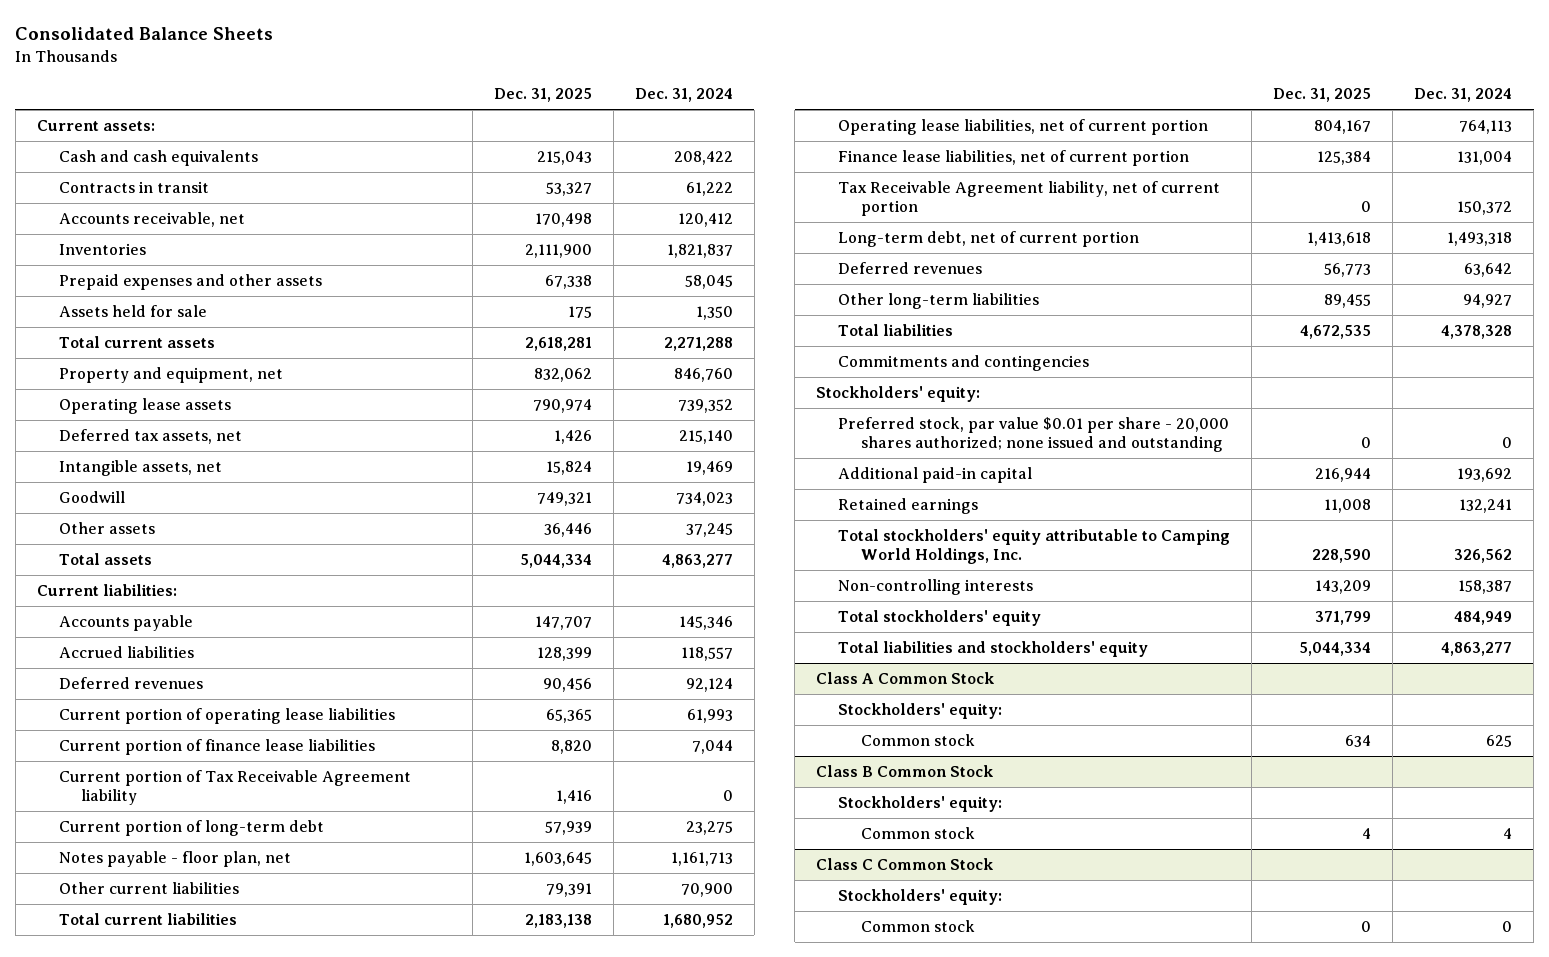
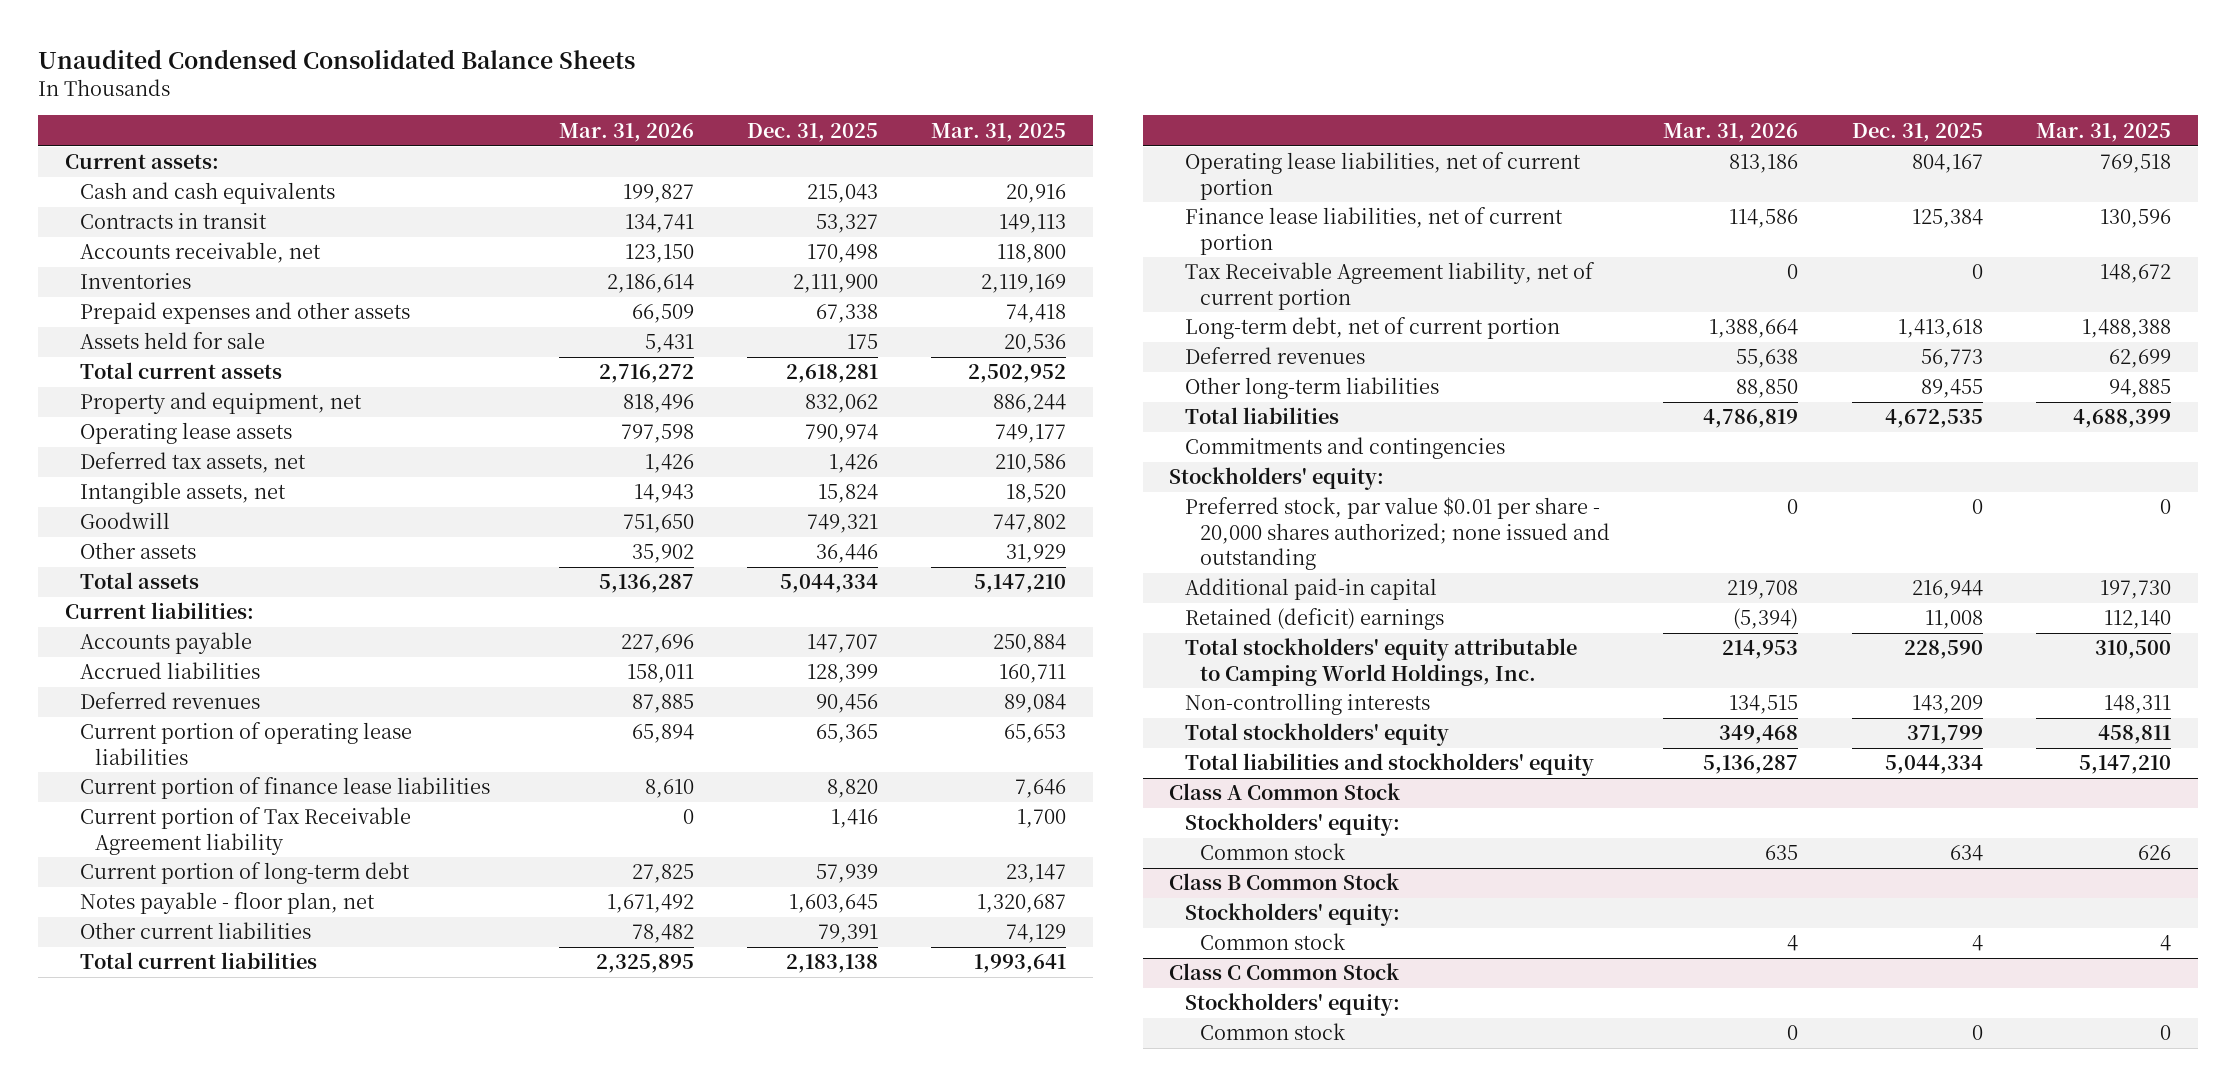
[15,27,274,41] Consolidated Balance Sheets -> [37,48,635,69] Unaudited Condensed Consolidated Balance Sheets
[634,88,733,103] Dec. 31, 2024 -> none
none -> [558,122,694,142] Mar. 31, 2026
none -> [931,122,1067,142] Mar. 31, 2025
[838,498,979,515] Retained earnings -> [1184,608,1444,631] Retained (deficit) earnings

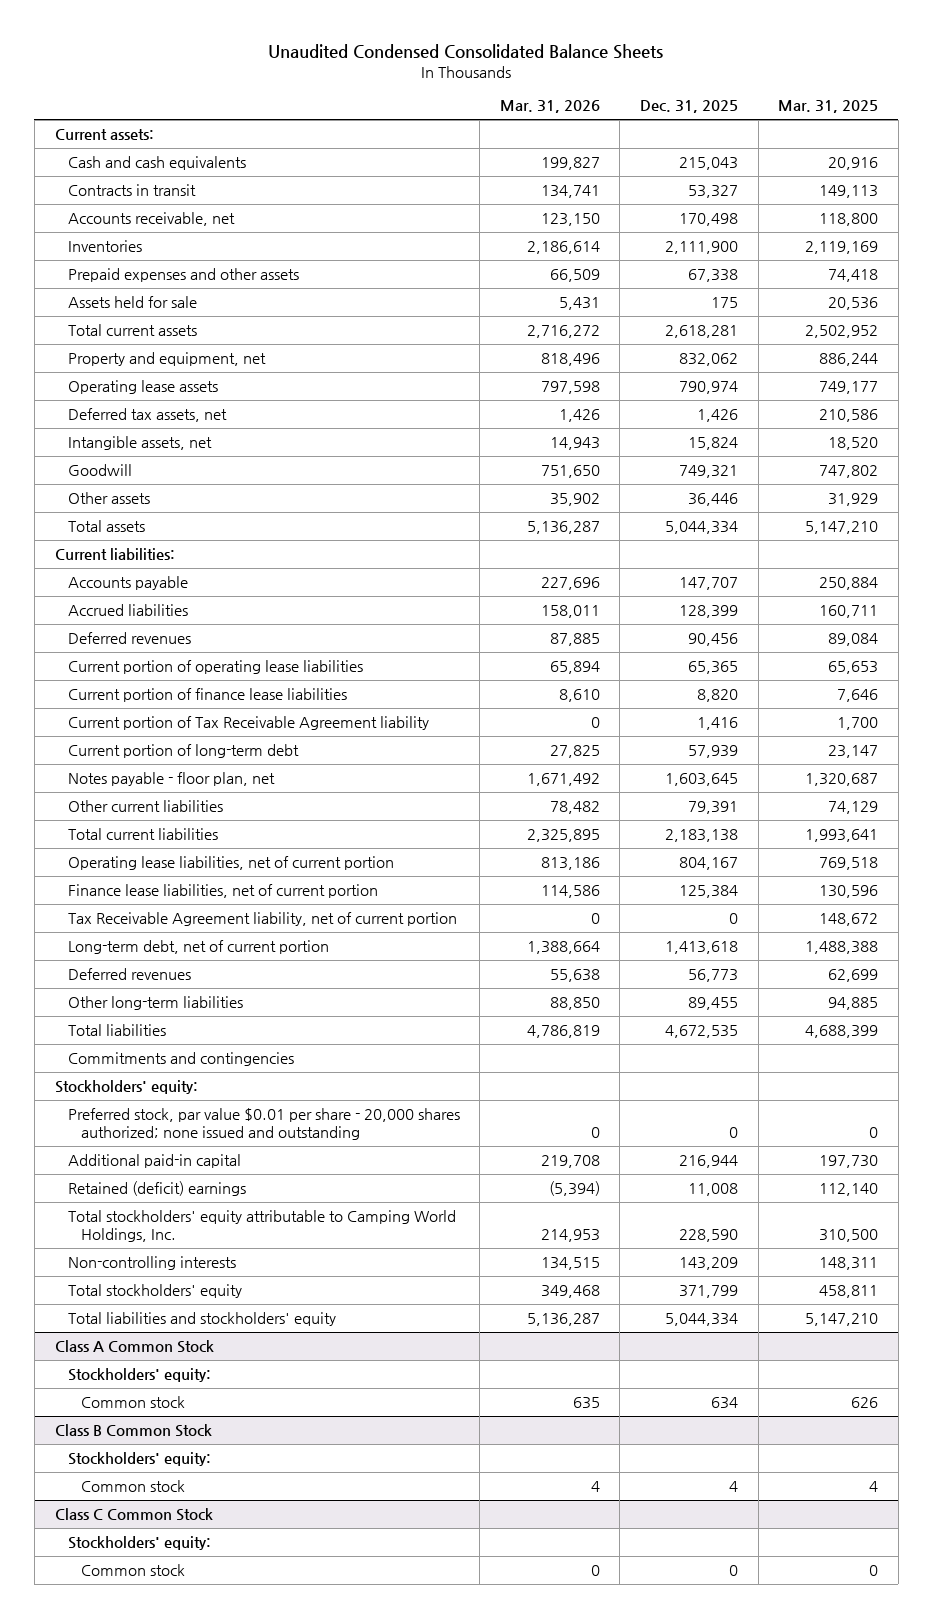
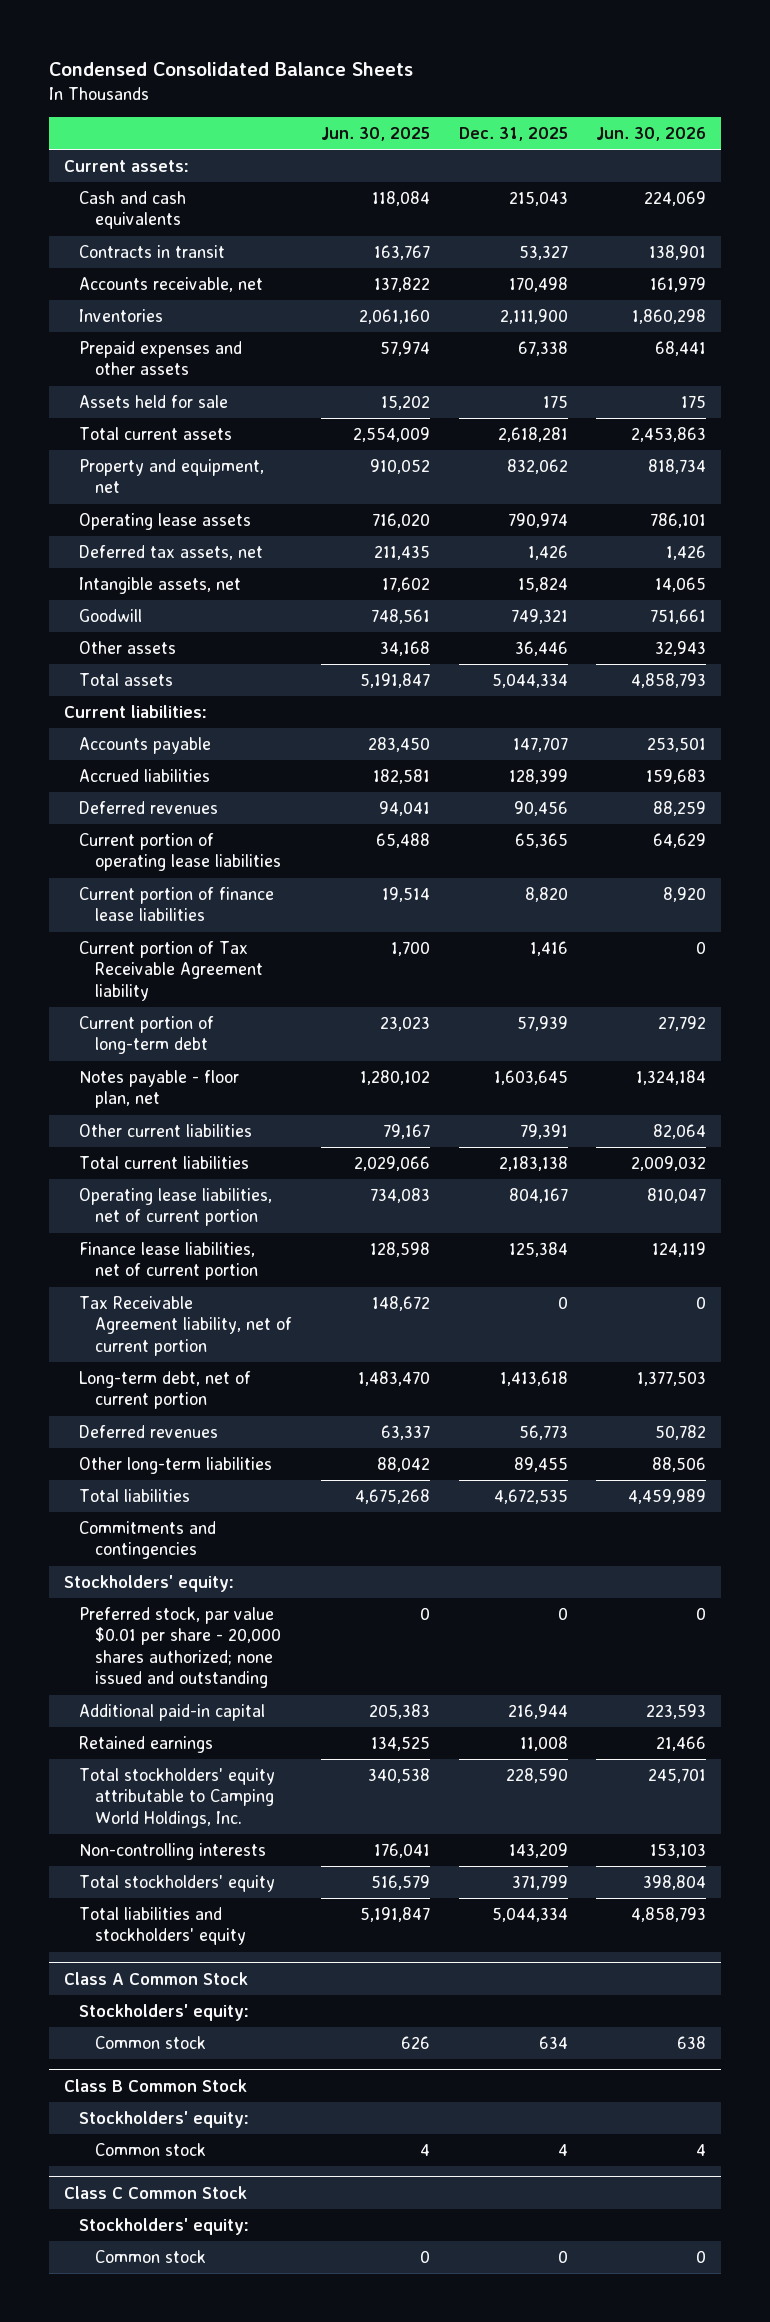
[268,44,664,60] Unaudited Condensed Consolidated Balance Sheets -> [49,62,414,77] Condensed Consolidated Balance Sheets
[499,100,600,114] Mar. 31, 2026 -> none
[778,100,879,114] Mar. 31, 2025 -> none
none -> [320,126,430,141] Jun. 30, 2025
none -> [596,126,707,141] Jun. 30, 2026
[67,1181,246,1197] Retained (deficit) earnings -> [79,1735,214,1753] Retained earnings

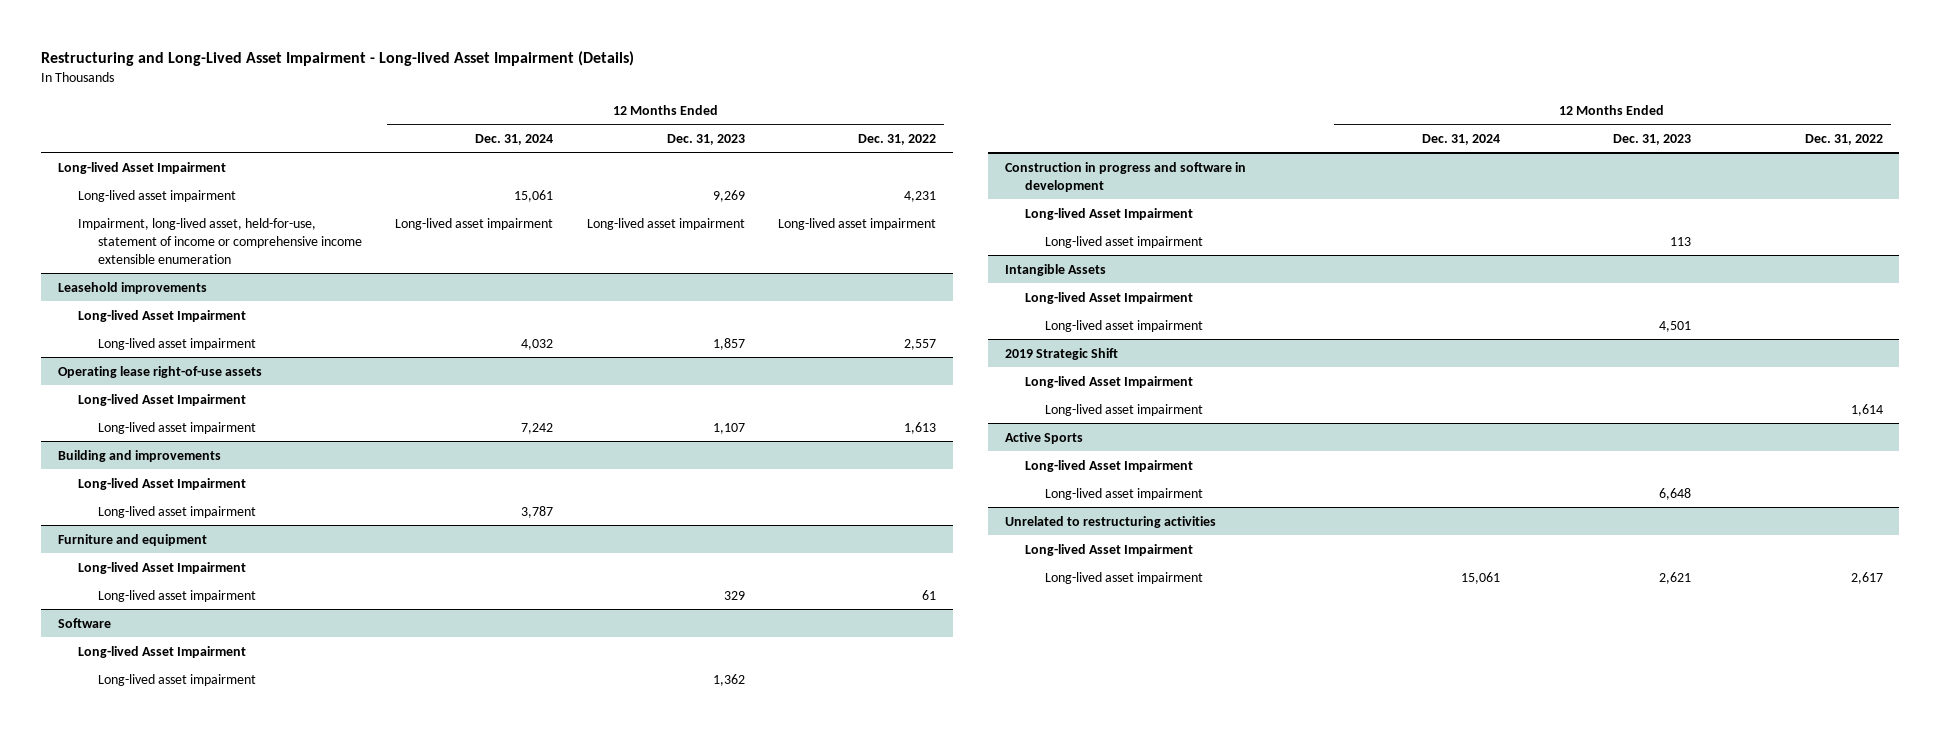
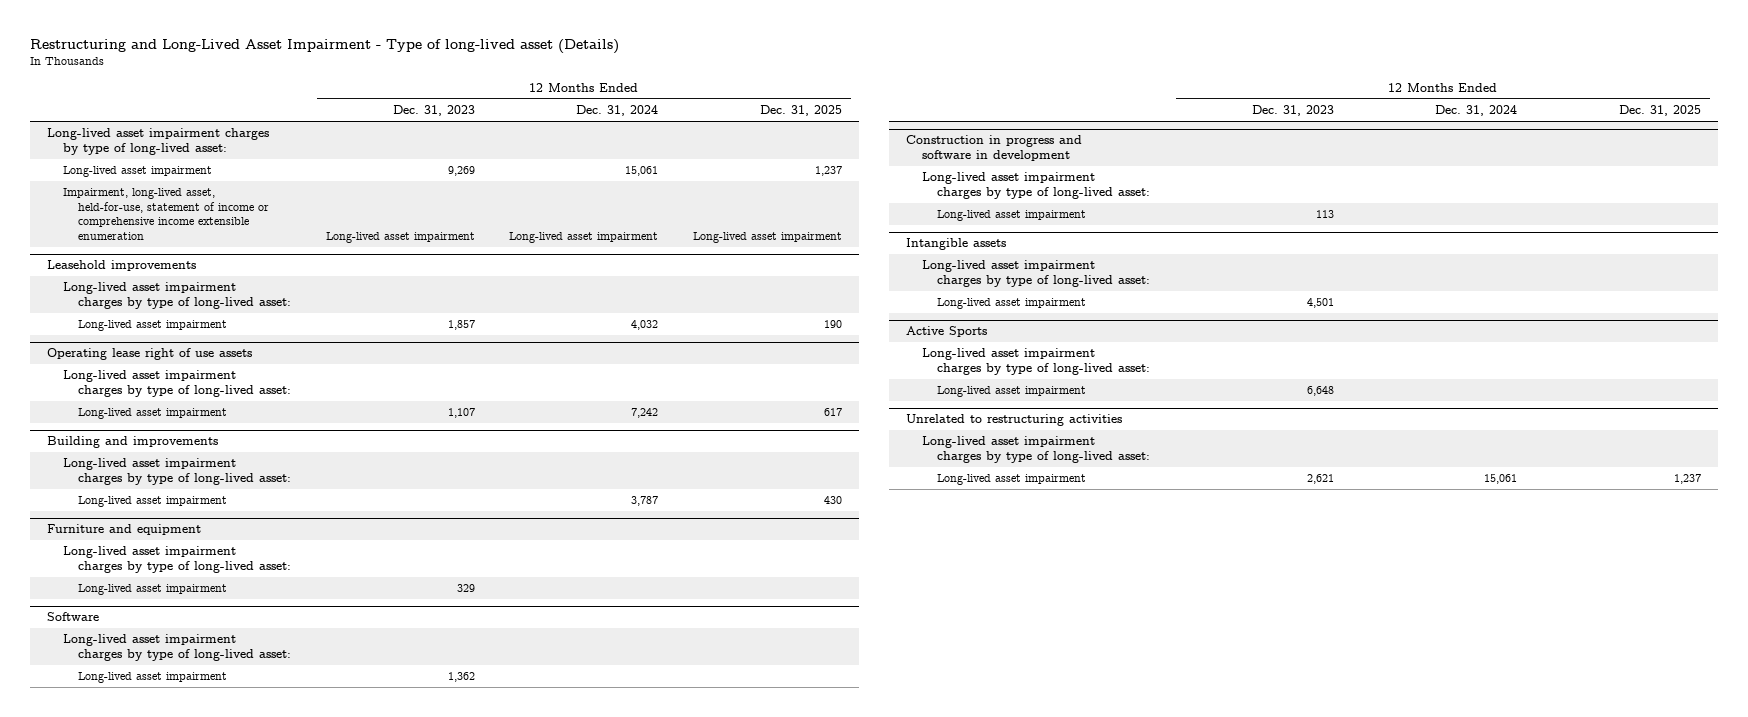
[41,51,635,67] Restructuring and Long-Lived Asset Impairment - Long-lived Asset Impairment (Details) -> [30,38,620,54] Restructuring and Long-Lived Asset Impairment - Type of long-lived asset (Details)
[858,133,937,145] Dec. 31, 2022 -> none
none -> [759,105,842,117] Dec. 31, 2025
[58,161,227,174] Long-lived Asset Impairment -> [47,128,270,155] Long-lived asset impairment charges by type of long-lived asset:
[78,309,247,322] Long-lived Asset Impairment -> [62,282,291,309] Long-lived asset impairment charges by type of long-lived asset:
[58,365,263,378] Operating lease right-of-use assets -> [47,348,253,361] Operating lease right of use assets
[78,393,247,406] Long-lived Asset Impairment -> [62,370,291,397] Long-lived asset impairment charges by type of long-lived asset:
[78,477,247,490] Long-lived Asset Impairment -> [62,458,291,485] Long-lived asset impairment charges by type of long-lived asset:
[78,561,247,574] Long-lived Asset Impairment -> [62,546,291,573] Long-lived asset impairment charges by type of long-lived asset:
[78,645,247,658] Long-lived Asset Impairment -> [62,634,291,661] Long-lived asset impairment charges by type of long-lived asset:
[1024,207,1193,220] Long-lived Asset Impairment -> [921,172,1151,199] Long-lived asset impairment charges by type of long-lived asset:
[1004,263,1106,276] Intangible Assets -> [906,238,1007,251] Intangible assets
[1024,291,1193,304] Long-lived Asset Impairment -> [921,260,1151,287] Long-lived asset impairment charges by type of long-lived asset:
[1004,347,1118,360] 2019 Strategic Shift -> none
[1024,375,1193,388] Long-lived Asset Impairment -> none
[1044,403,1203,416] Long-lived asset impairment -> none
[1024,459,1193,472] Long-lived Asset Impairment -> [921,348,1151,375] Long-lived asset impairment charges by type of long-lived asset:
[1024,543,1193,556] Long-lived Asset Impairment -> [921,436,1151,463] Long-lived asset impairment charges by type of long-lived asset:

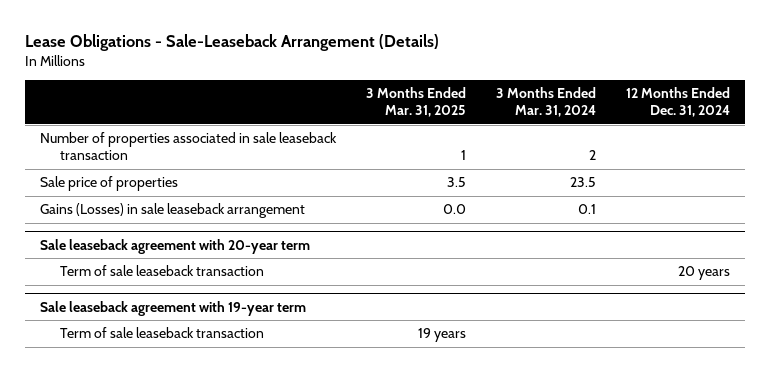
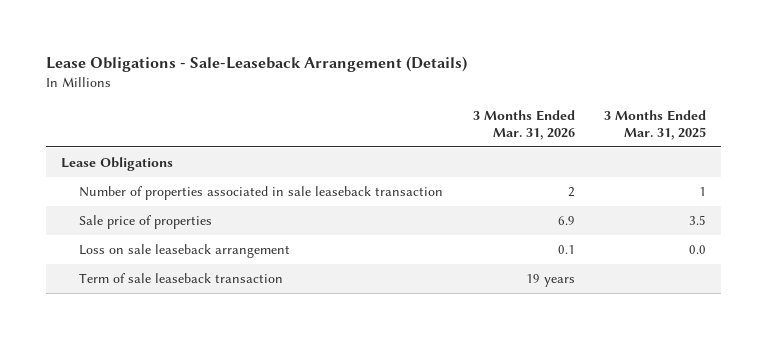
[496,87,597,118] 3 Months Ended Mar. 31, 2024 -> none
[626,87,731,118] 12 Months Ended Dec. 31, 2024 -> none
none -> [472,109,575,141] 3 Months Ended Mar. 31, 2026
none -> [60,156,173,171] Lease Obligations
[39,238,310,254] Sale leaseback agreement with 20-year term -> none
[39,203,305,219] Gains (Losses) in sale leaseback arrangement -> [79,243,291,258] Loss on sale leaseback arrangement
[39,300,306,316] Sale leaseback agreement with 19-year term -> none
[60,327,265,339] Term of sale leaseback transaction -> none

